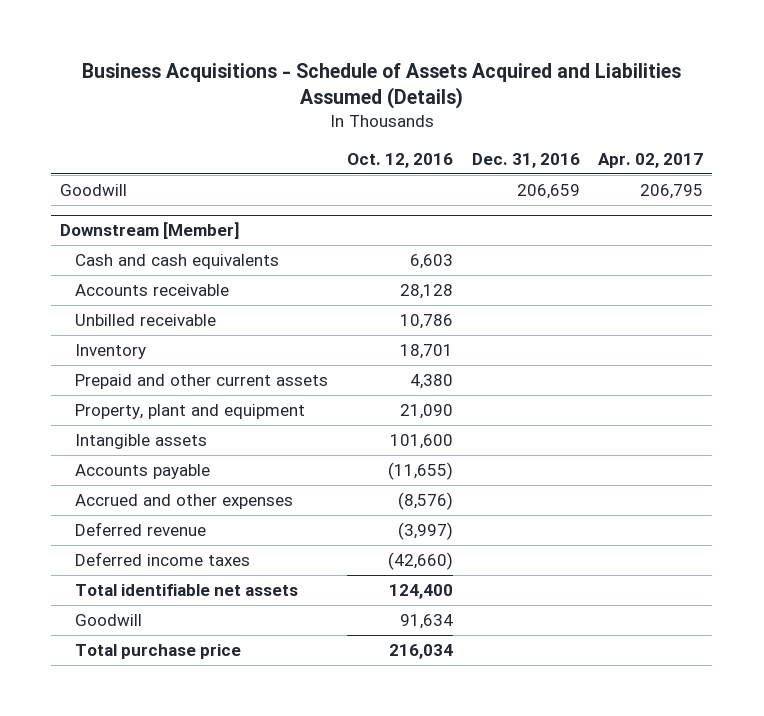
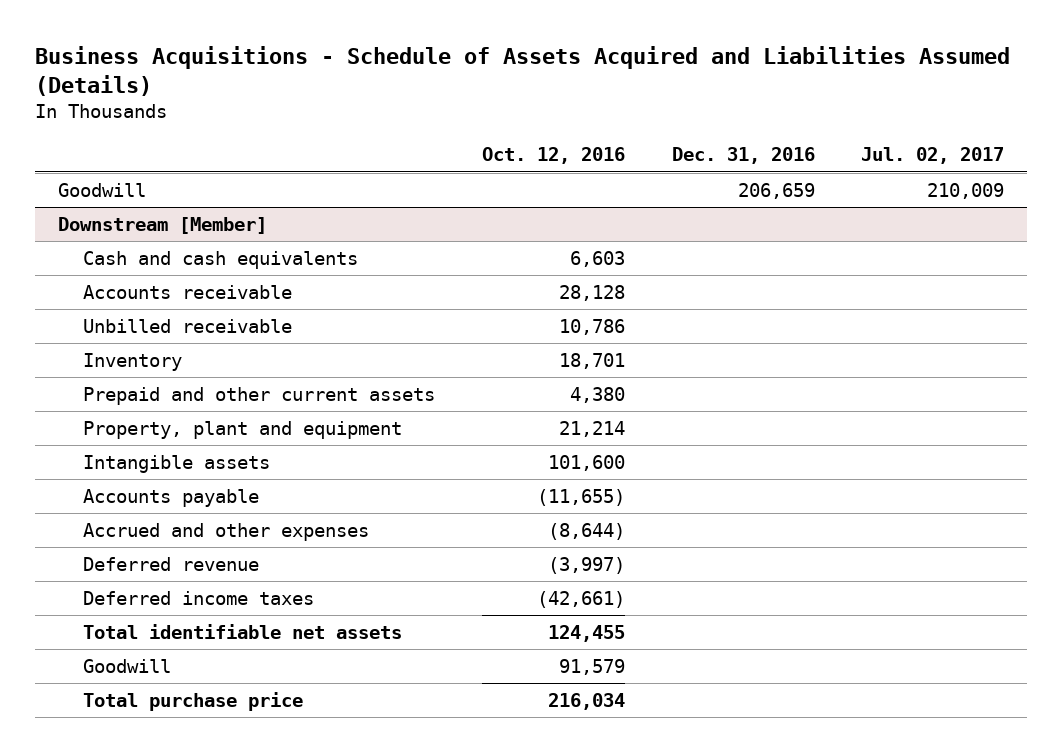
[598,153,704,169] Apr. 02, 2017 -> none
none -> [861,147,1005,165] Jul. 02, 2017
[399,403,453,419] 21,090 -> [558,421,625,438] 21,214
[397,491,453,510] (8,576) -> [547,523,625,541] (8,644)
[387,551,453,570] (42,660) -> [536,591,625,609] (42,661)
[388,583,453,599] 124,400 -> [547,625,625,643] 124,455
[399,613,453,629] 91,634 -> [558,659,625,676] 91,579

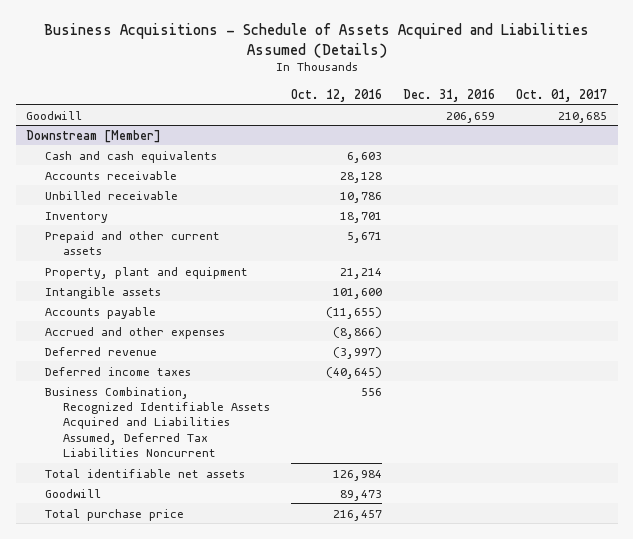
[861,147,1005,165] Jul. 02, 2017 -> none
none -> [515,88,607,102] Oct. 01, 2017
[569,387,625,404] 4,380 -> [346,231,382,243] 5,671
[547,523,625,541] (8,644) -> [332,326,382,339] (8,866)
[536,591,625,609] (42,661) -> [325,366,382,379] (40,645)
none -> [44,386,270,458] Business Combination, Recognized Identifiable Assets Acquired and Liabilities Assumed, Deferred Tax Liabilities Noncurrent
[547,625,625,643] 124,455 -> [332,469,382,481] 126,984
[558,659,625,676] 91,579 -> [339,489,382,501] 89,473
[547,693,625,711] 216,034 -> [332,509,382,521] 216,457

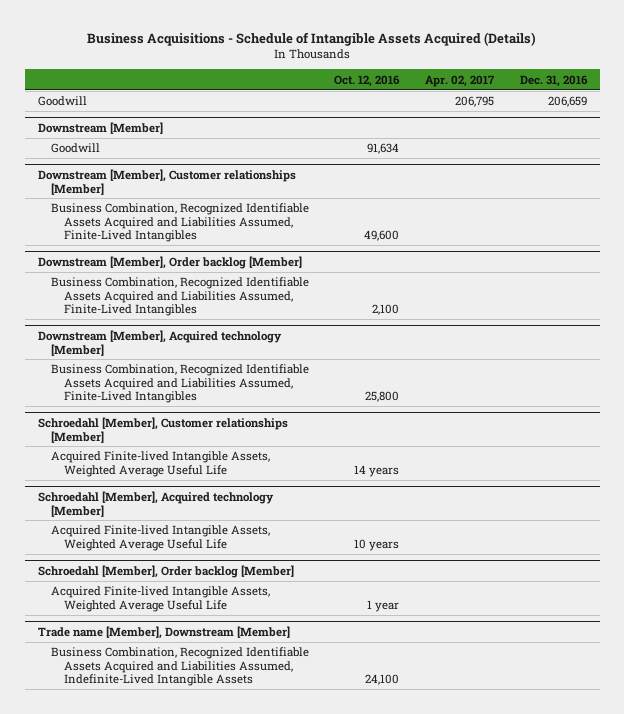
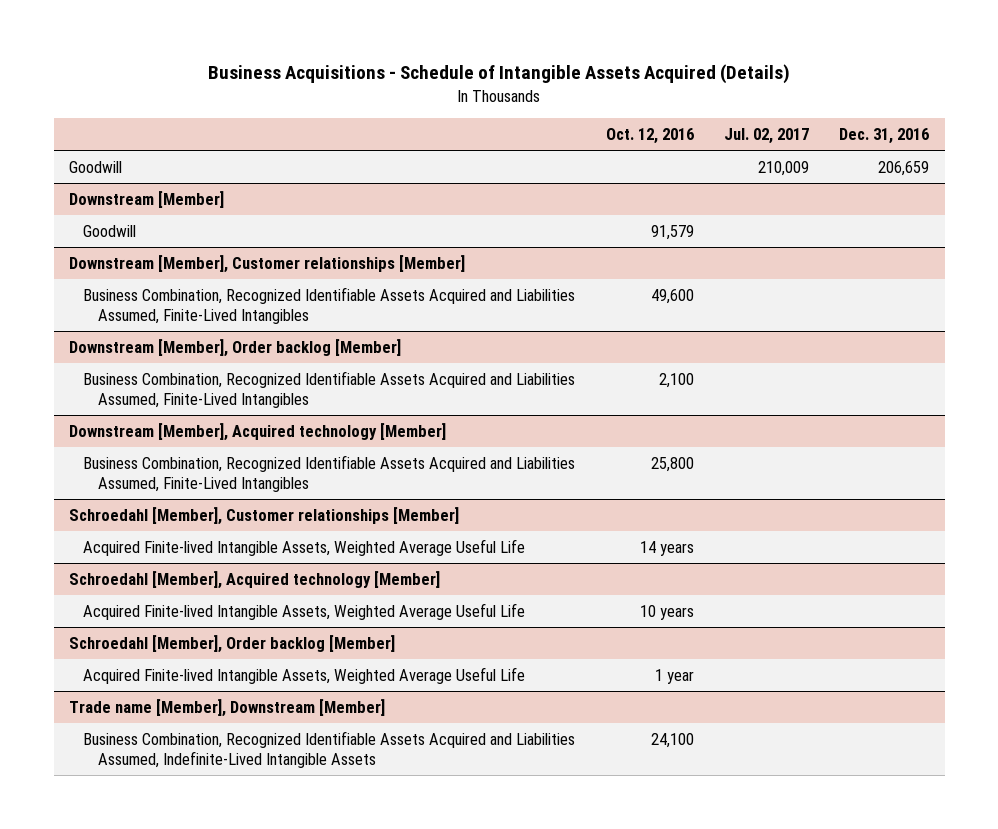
[425,74,496,87] Apr. 02, 2017 -> none
none -> [724,128,810,145] Jul. 02, 2017
[367,143,400,155] 91,634 -> [650,224,694,240] 91,579

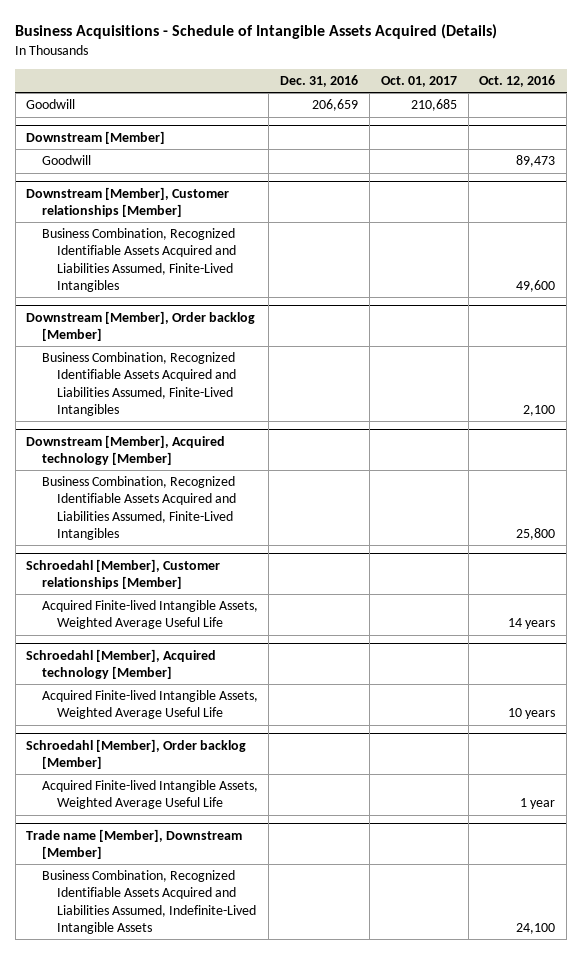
[724,128,810,145] Jul. 02, 2017 -> none
none -> [380,76,457,88] Oct. 01, 2017
[650,224,694,240] 91,579 -> [516,155,556,168] 89,473

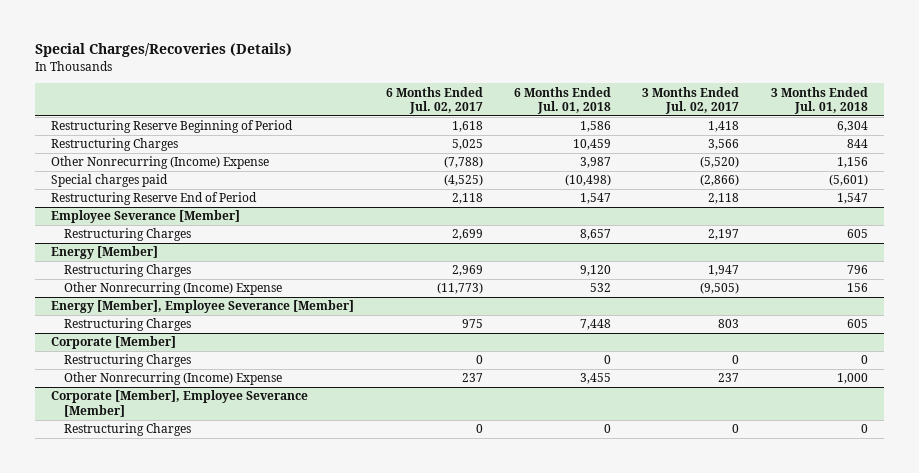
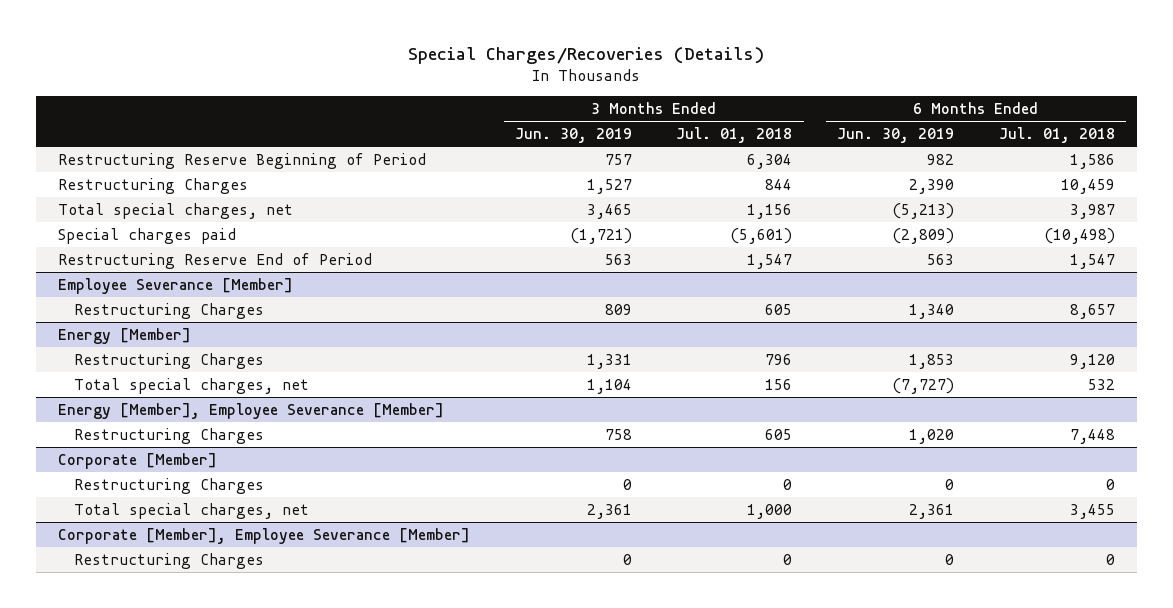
[385,86,483,115] 6 Months Ended Jul. 02, 2017 -> none
[642,86,740,115] 3 Months Ended Jul. 02, 2017 -> none
none -> [514,128,632,144] Jun. 30, 2019
none -> [837,128,955,144] Jun. 30, 2019
[51,156,270,170] Other Nonrecurring (Income) Expense -> [58,202,294,219] Total special charges, net
[63,282,282,296] Other Nonrecurring (Income) Expense -> [74,377,310,394] Total special charges, net
[63,372,282,386] Other Nonrecurring (Income) Expense -> [74,502,310,519] Total special charges, net

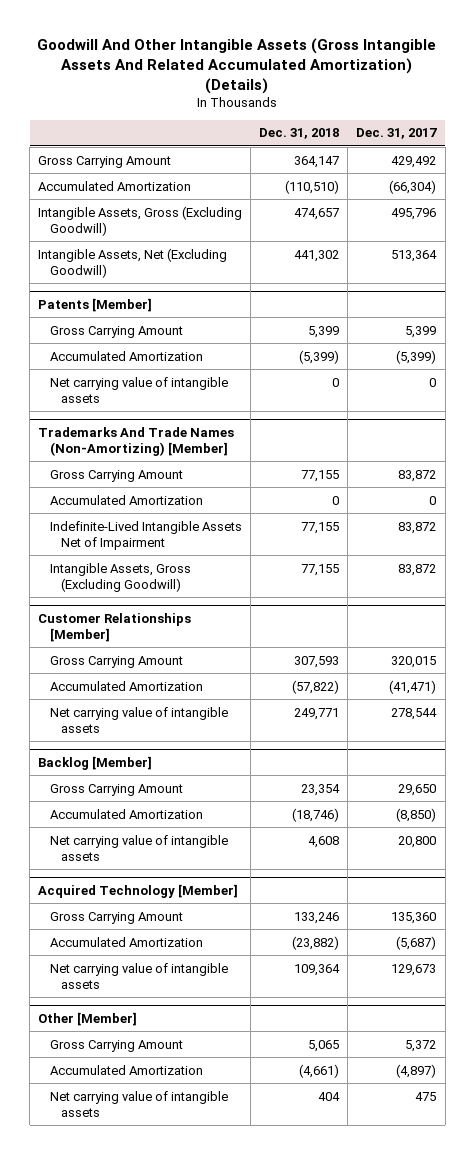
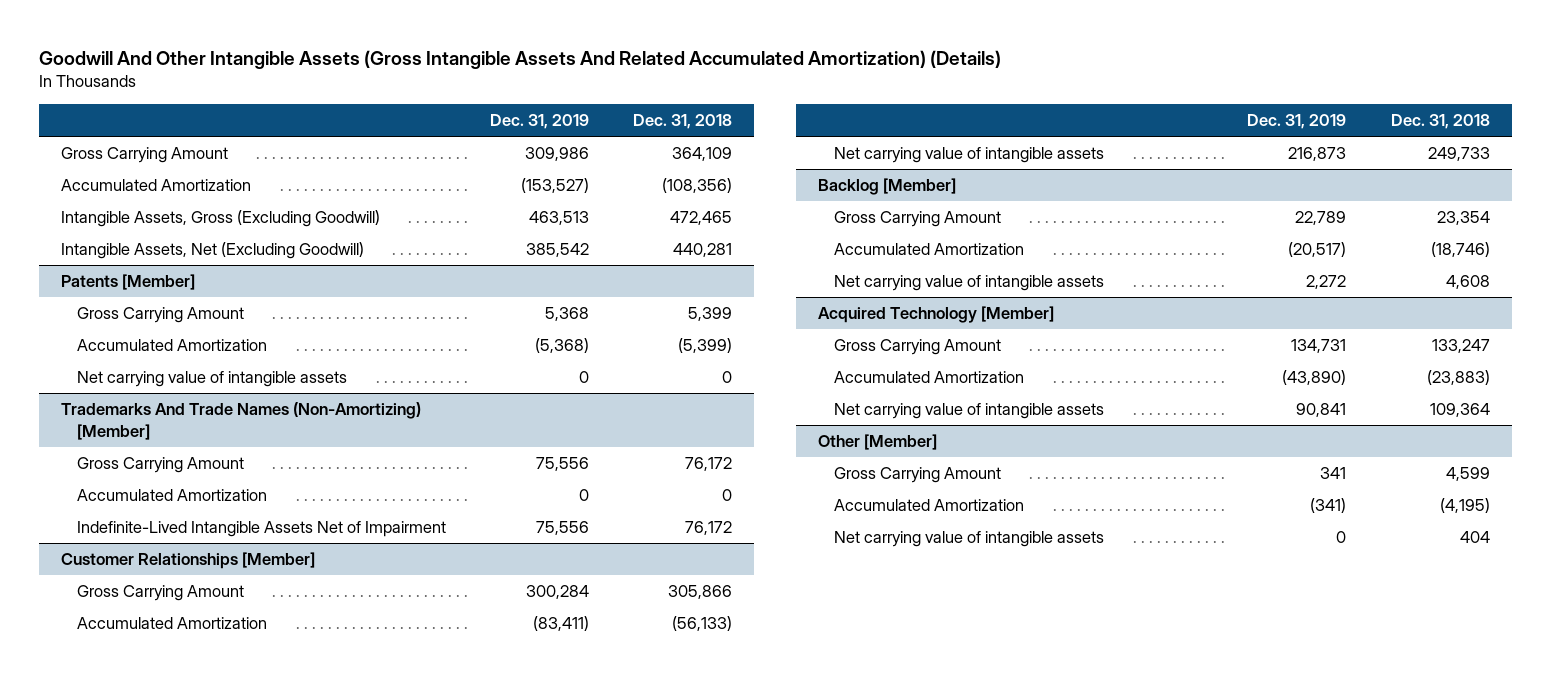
[356,128,438,140] Dec. 31, 2017 -> none
none -> [489,114,589,130] Dec. 31, 2019
[294,155,340,168] 364,147 -> [672,147,733,162] 364,109
[285,179,340,194] (110,510) -> [662,178,733,194] (108,356)
[294,207,340,220] 474,657 -> [670,211,733,226] 472,465
[294,249,340,262] 441,302 -> [673,243,733,258] 440,281
[301,469,340,482] 77,155 -> [685,457,733,472] 76,172
[49,562,191,592] Intangible Assets, Gross (Excluding Goodwill) -> none
[301,521,340,534] 77,155 -> [685,521,733,536] 76,172
[294,655,340,668] 307,593 -> [668,585,733,600] 305,866
[292,679,340,694] (57,822) -> [672,616,733,632] (56,133)
[294,707,340,720] 249,771 -> [1427,147,1490,162] 249,733
[294,911,340,924] 133,246 -> [1431,339,1490,354] 133,247
[292,935,340,950] (23,882) -> [1426,370,1490,386] (23,883)
[308,1039,340,1052] 5,065 -> [1445,467,1490,482] 4,599
[299,1063,340,1078] (4,661) -> [1439,498,1490,514] (4,195)

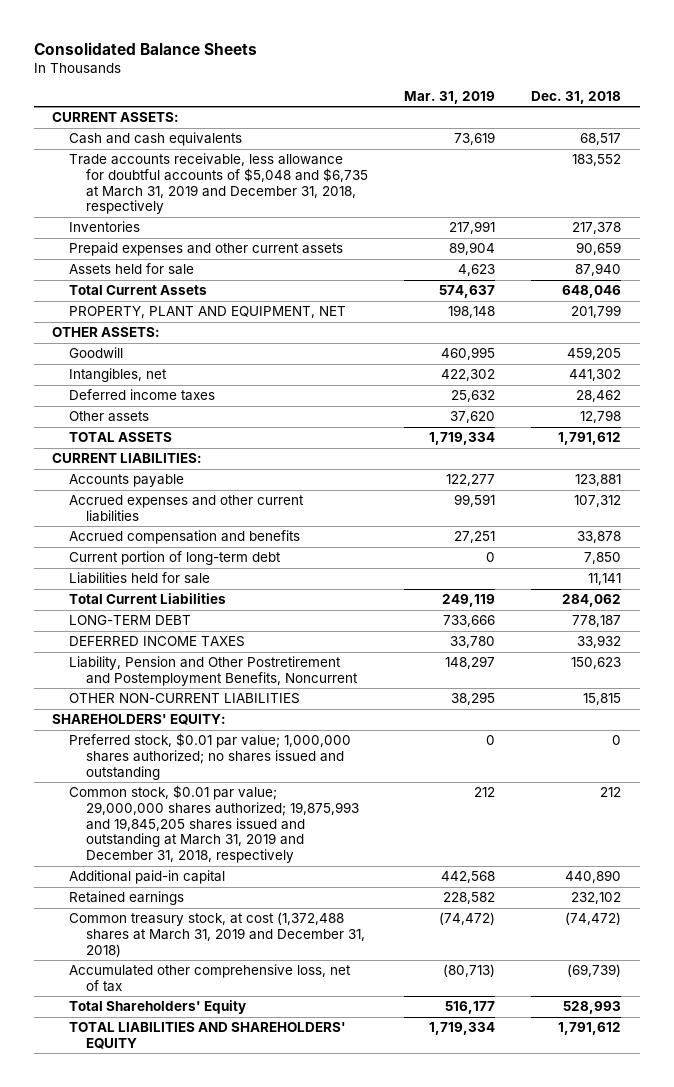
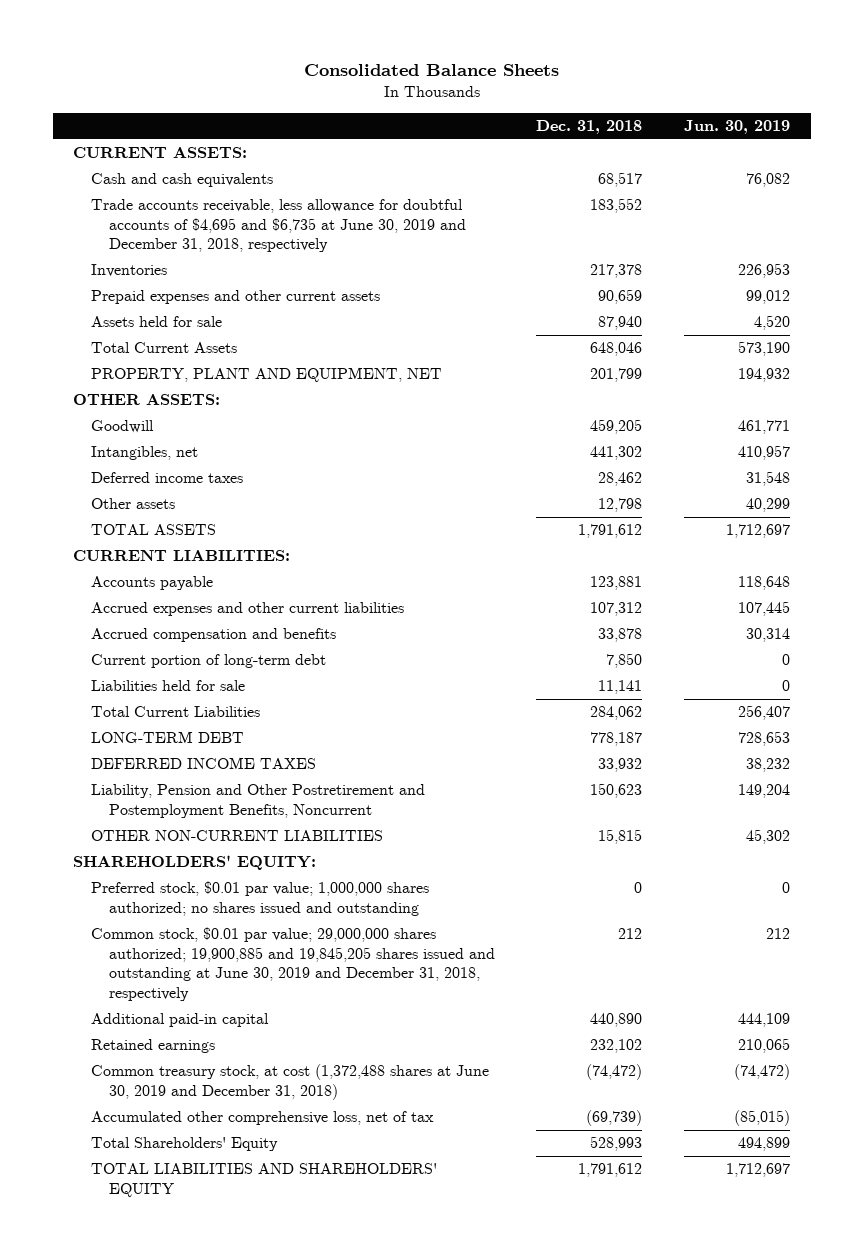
[404,91,496,105] Mar. 31, 2019 -> none
none -> [683,119,790,134] Jun. 30, 2019
[69,153,368,215] Trade accounts receivable, less allowance for doubtful accounts of $5,048 and $6,735 at March 31, 2019 and December 31, 2018, respectively -> [90,199,466,253] Trade accounts receivable, less allowance for doubtful accounts of $4,695 and $6,735 at June 30, 2019 and December 31, 2018, respectively
[69,785,359,864] Common stock, $0.01 par value; 29,000,000 shares authorized; 19,875,993 and 19,845,205 shares issued and outstanding at March 31, 2019 and December 31, 2018, respectively -> [90,927,495,1001] Common stock, $0.01 par value; 29,000,000 shares authorized; 19,900,885 and 19,845,205 shares issued and outstanding at June 30, 2019 and December 31, 2018, respectively
[69,912,365,957] Common treasury stock, at cost (1,372,488 shares at March 31, 2019 and December 31, 2018) -> [90,1064,489,1100] Common treasury stock, at cost (1,372,488 shares at June 30, 2019 and December 31, 2018)

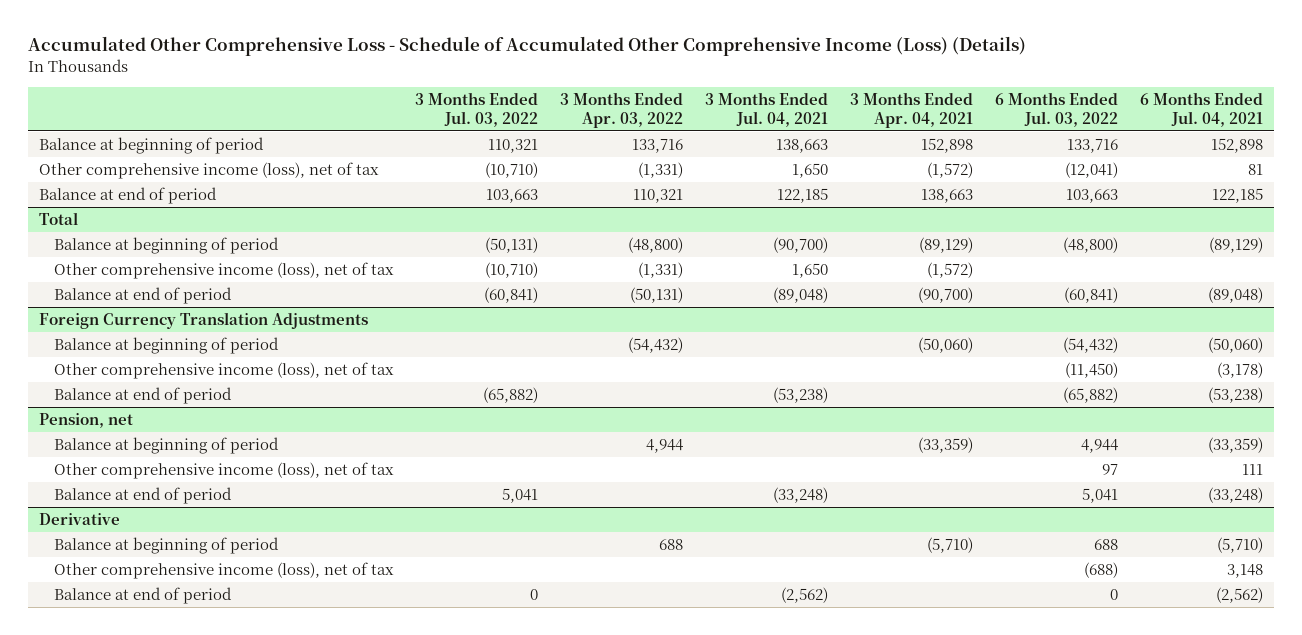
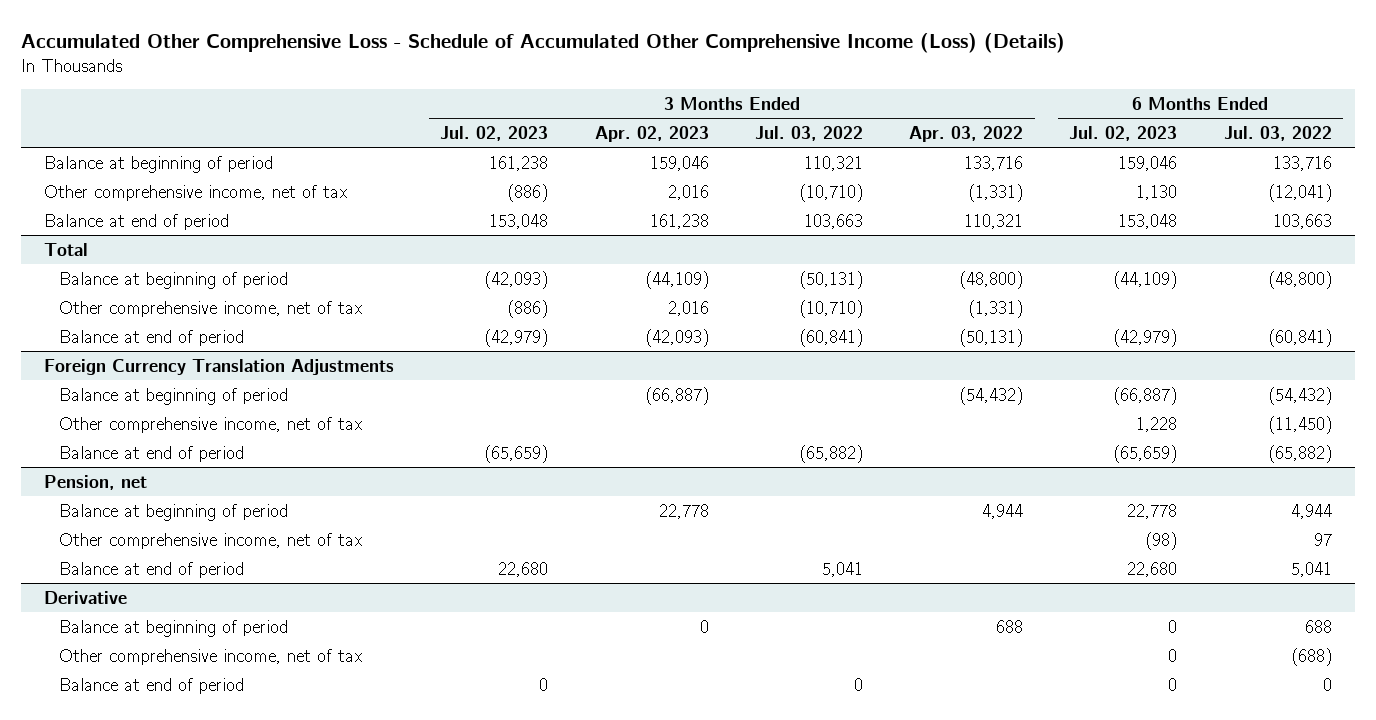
[705,91,829,127] 3 Months Ended Jul. 04, 2021 -> none
[849,91,973,128] 3 Months Ended Apr. 04, 2021 -> none
[1139,91,1263,127] 6 Months Ended Jul. 04, 2021 -> none
none -> [440,125,549,141] Jul. 02, 2023
none -> [594,125,709,142] Apr. 02, 2023
none -> [1069,125,1178,141] Jul. 02, 2023
[39,161,380,179] Other comprehensive income (loss), net of tax -> [44,184,348,201] Other comprehensive income, net of tax
[54,261,395,279] Other comprehensive income (loss), net of tax -> [58,300,362,317] Other comprehensive income, net of tax
[54,361,395,379] Other comprehensive income (loss), net of tax -> [58,416,362,433] Other comprehensive income, net of tax
[54,461,395,479] Other comprehensive income (loss), net of tax -> [58,532,362,549] Other comprehensive income, net of tax
[54,561,395,579] Other comprehensive income (loss), net of tax -> [58,648,362,665] Other comprehensive income, net of tax

